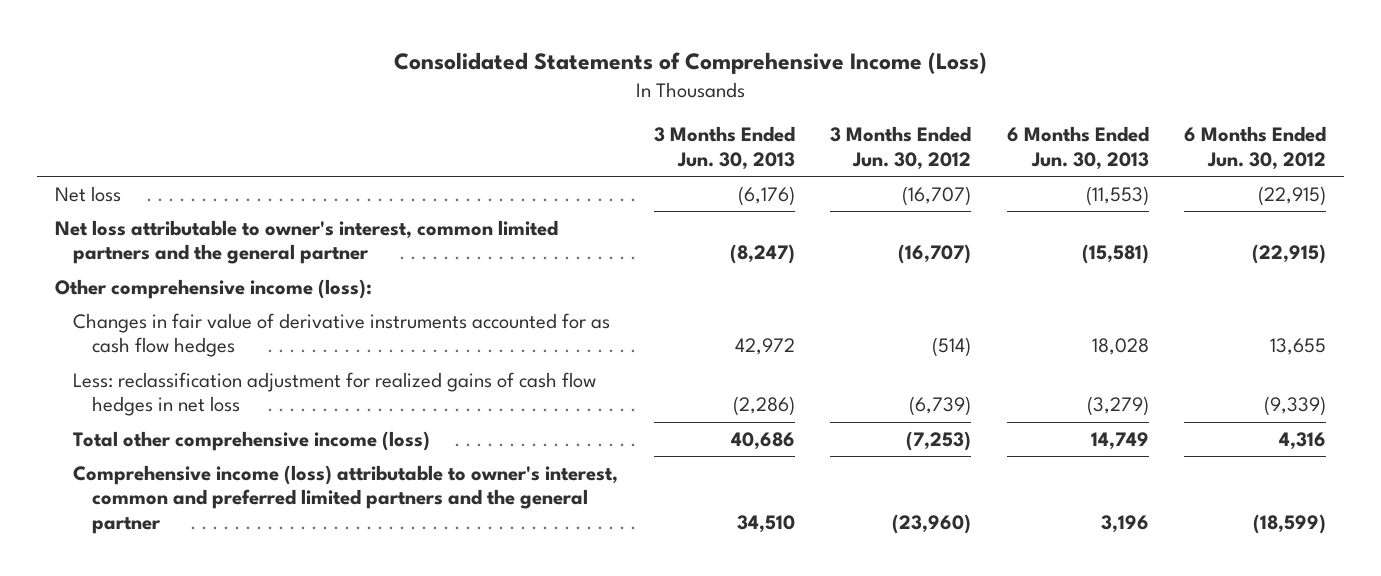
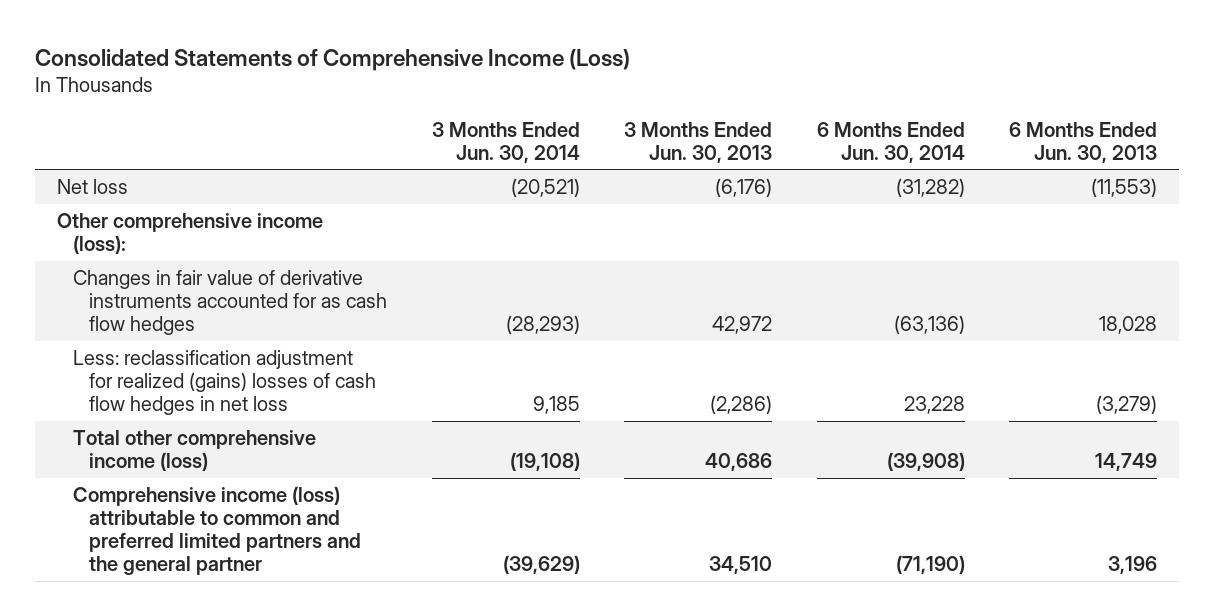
[830,126,972,170] 3 Months Ended Jun. 30, 2012 -> none
[1184,126,1327,170] 6 Months Ended Jun. 30, 2012 -> none
none -> [431,121,580,163] 3 Months Ended Jun. 30, 2014
none -> [816,121,965,163] 6 Months Ended Jun. 30, 2014
[55,219,559,265] Net loss attributable to owner's interest, common limited partners and the general partner -> none
[73,371,597,417] Less: reclassification adjustment for realized gains of cash flow hedges in net loss -> [73,350,377,416] Less: reclassification adjustment for realized (gains) losses of cash flow hedges in net loss
[73,464,619,535] Comprehensive income (loss) attributable to owner's interest, common and preferred limited partners and the general partner -> [73,486,362,576] Comprehensive income (loss) attributable to common and preferred limited partners and the general partner

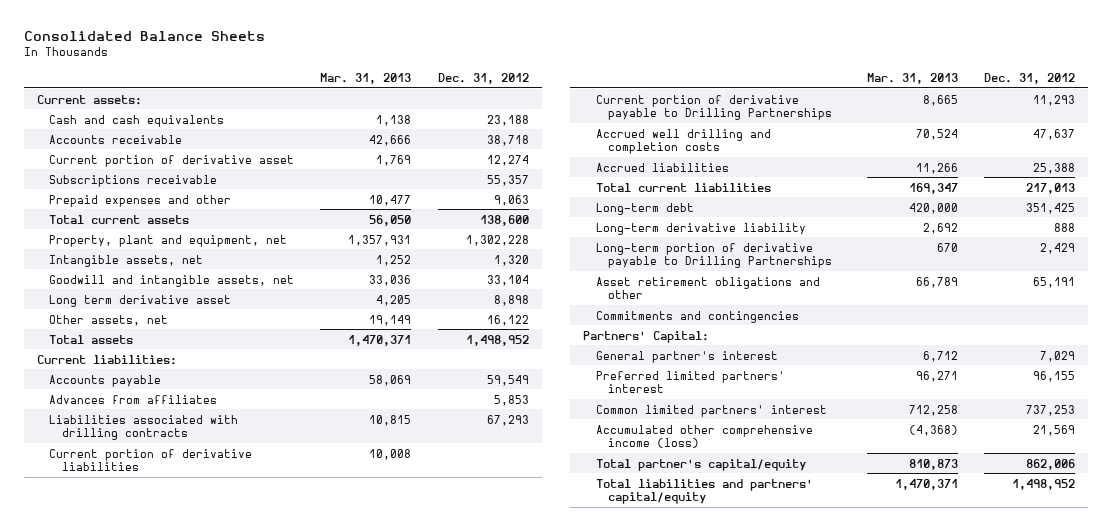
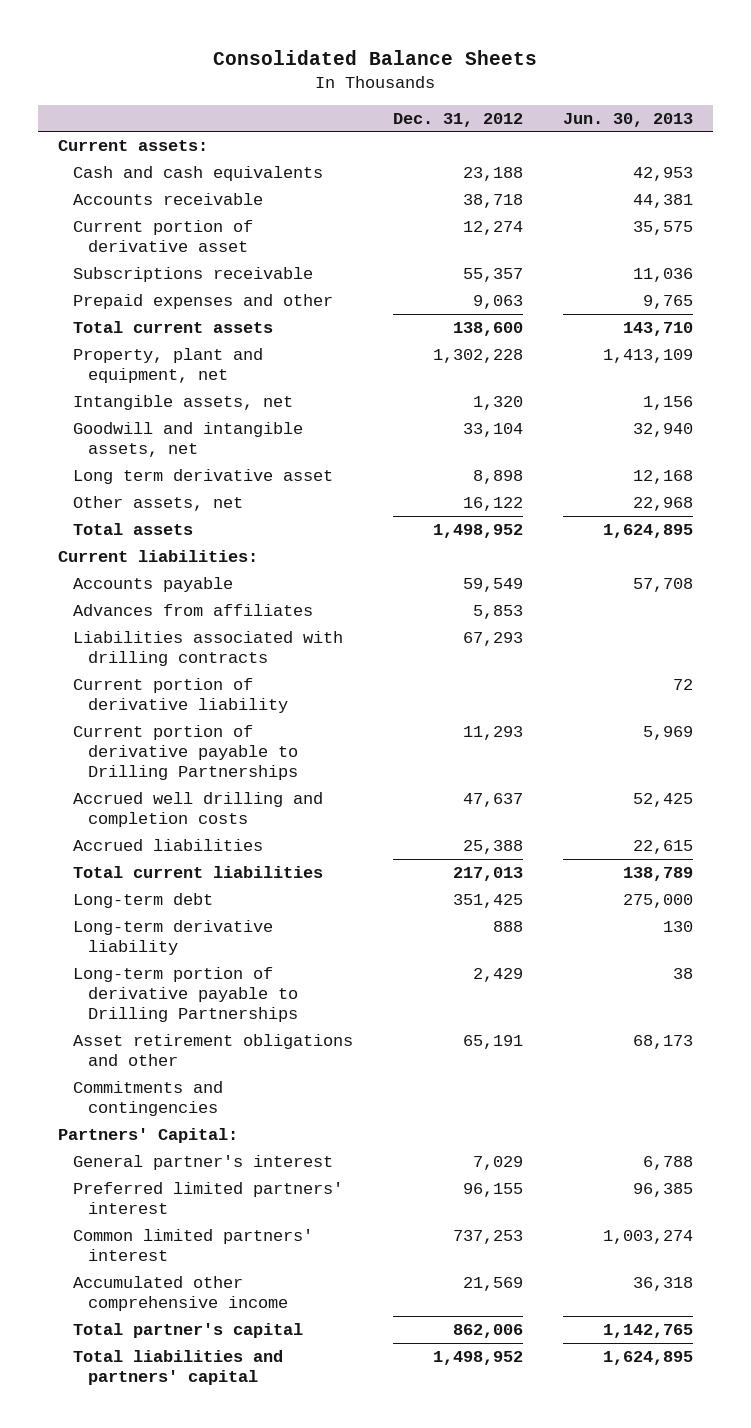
[320,72,412,84] Mar. 31, 2013 -> none
none -> [562,112,693,127] Jun. 30, 2013
[49,448,253,471] Current portion of derivative liabilities -> [72,677,288,713] Current portion of derivative liability
[595,424,813,448] Accumulated other comprehensive income (loss) -> [72,1275,288,1311] Accumulated other comprehensive income
[595,458,806,471] Total partner's capital/equity -> [72,1322,303,1338] Total partner's capital
[595,478,813,504] Total liabilities and partners' capital/equity -> [72,1349,283,1385] Total liabilities and partners' capital

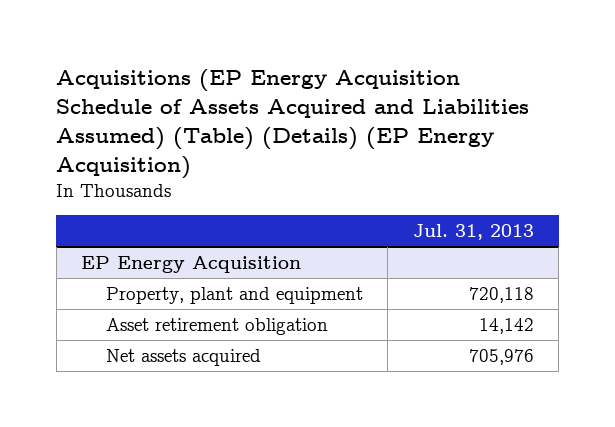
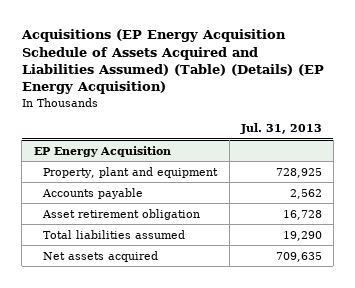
[468,286,534,303] 720,118 -> [275,167,322,178] 728,925
none -> [42,187,144,199] Accounts payable
[478,317,534,334] 14,142 -> [282,209,322,220] 16,728
none -> [43,229,186,239] Total liabilities assumed
[468,348,534,365] 705,976 -> [275,251,322,262] 709,635

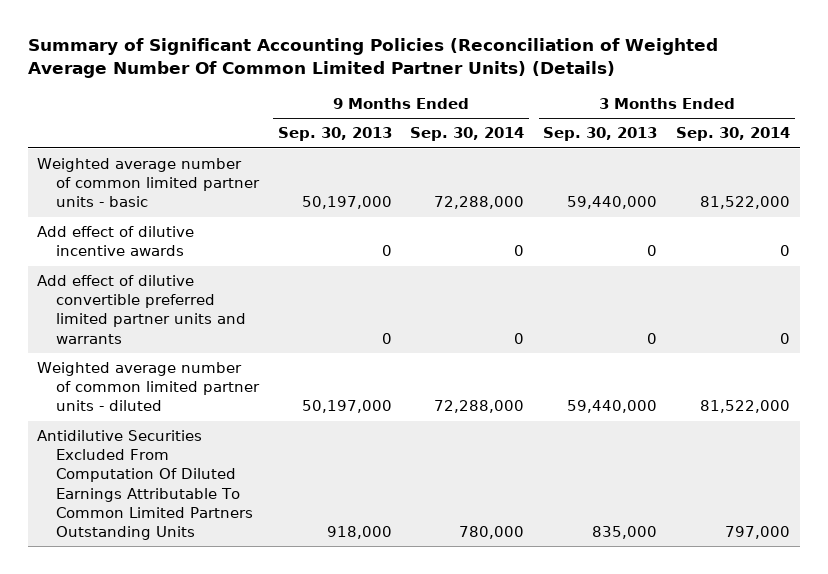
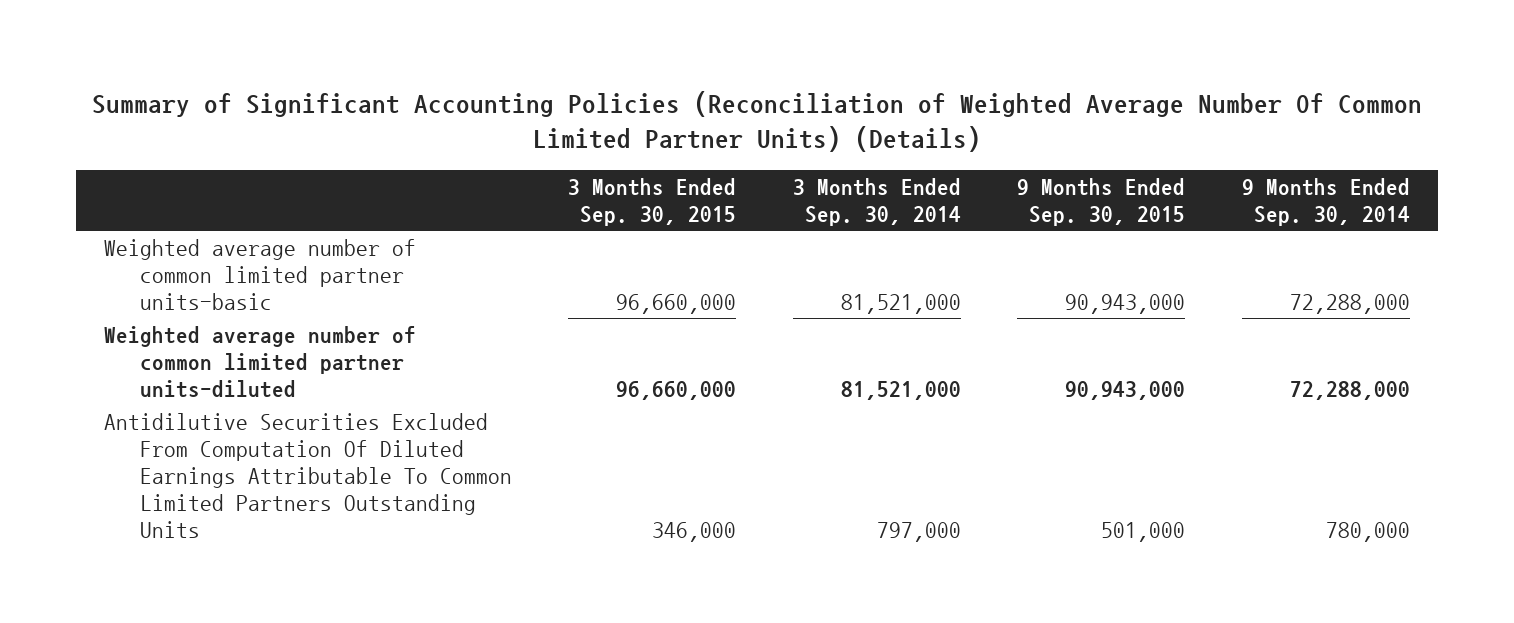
[277,127,392,142] Sep. 30, 2013 -> none
[543,127,658,142] Sep. 30, 2013 -> none
none -> [568,178,737,227] 3 Months Ended Sep. 30, 2015
none -> [1017,178,1186,227] 9 Months Ended Sep. 30, 2015
[37,226,195,257] Add effect of dilutive incentive awards -> none
[37,275,246,344] Add effect of dilutive convertible preferred limited partner units and warrants -> none
[37,158,260,208] Weighted average number of common limited partner units - basic -> [104,238,417,311] Weighted average number of common limited partner units-basic
[700,196,791,210] 81,522,000 -> [840,294,961,315] 81,521,000
[37,362,260,412] Weighted average number of common limited partner units - diluted -> [104,325,417,399] Weighted average number of common limited partner units-diluted
[700,400,791,414] 81,522,000 -> [840,381,961,401] 81,521,000

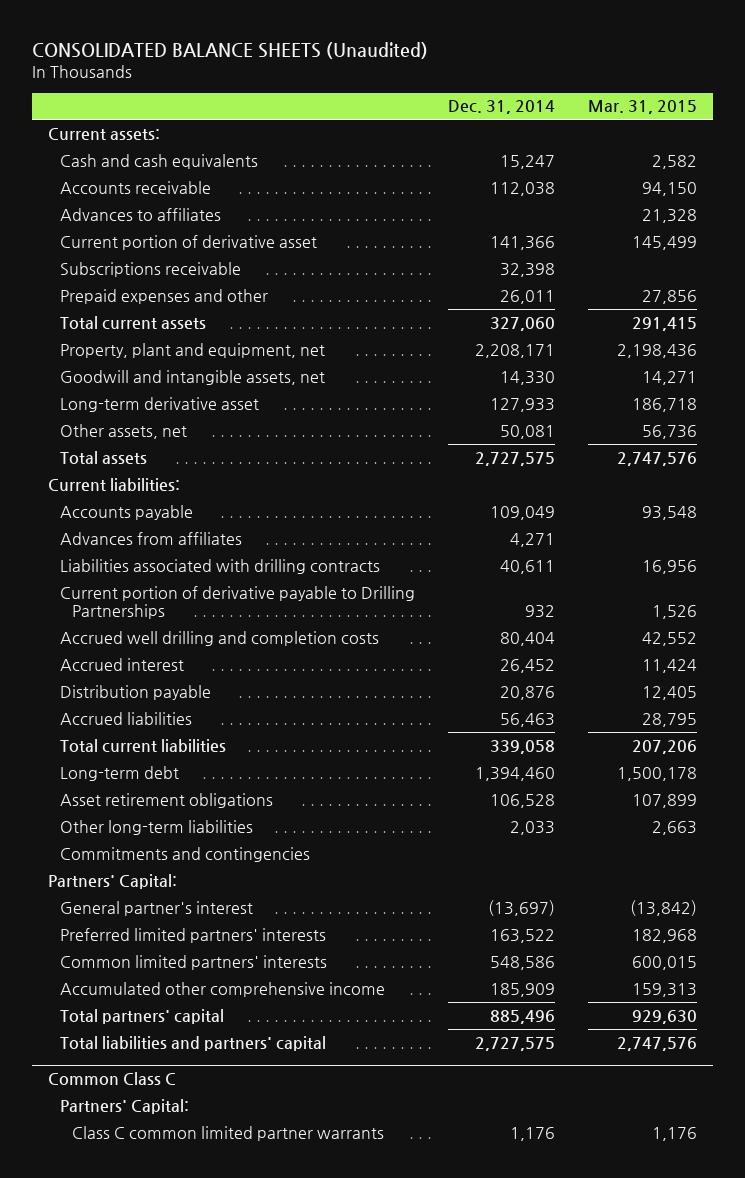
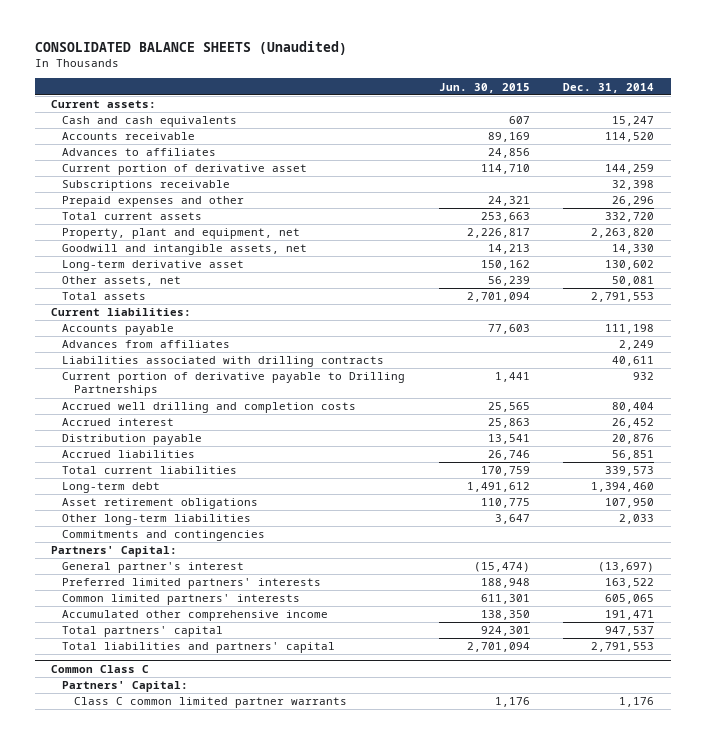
[587,100,697,115] Mar. 31, 2015 -> none
none -> [438,82,530,93] Jun. 30, 2015
[490,181,556,196] 112,038 -> [605,132,655,143] 114,520
[490,235,556,250] 141,366 -> [605,164,655,175] 144,259
[500,289,556,304] 26,011 -> [612,196,655,207] 26,296
[490,316,556,331] 327,060 -> [605,212,655,223] 332,720
[475,343,556,358] 2,208,171 -> [591,228,655,239] 2,263,820
[490,397,556,412] 127,933 -> [605,260,655,271] 130,602
[475,451,556,466] 2,727,575 -> [591,292,655,303] 2,791,553
[490,505,556,520] 109,049 -> [605,324,655,335] 111,198
[510,532,556,547] 4,271 -> [619,340,655,351] 2,249
[500,712,556,727] 56,463 -> [612,450,655,461] 56,851
[490,739,556,754] 339,058 -> [605,466,655,477] 339,573
[490,793,556,808] 106,528 -> [605,498,655,509] 107,950
[490,955,556,970] 548,586 -> [605,594,655,605] 605,065
[490,982,556,997] 185,909 -> [605,610,655,621] 191,471
[490,1009,556,1024] 885,496 -> [605,626,655,637] 947,537
[475,1036,556,1051] 2,727,575 -> [591,642,655,653] 2,791,553

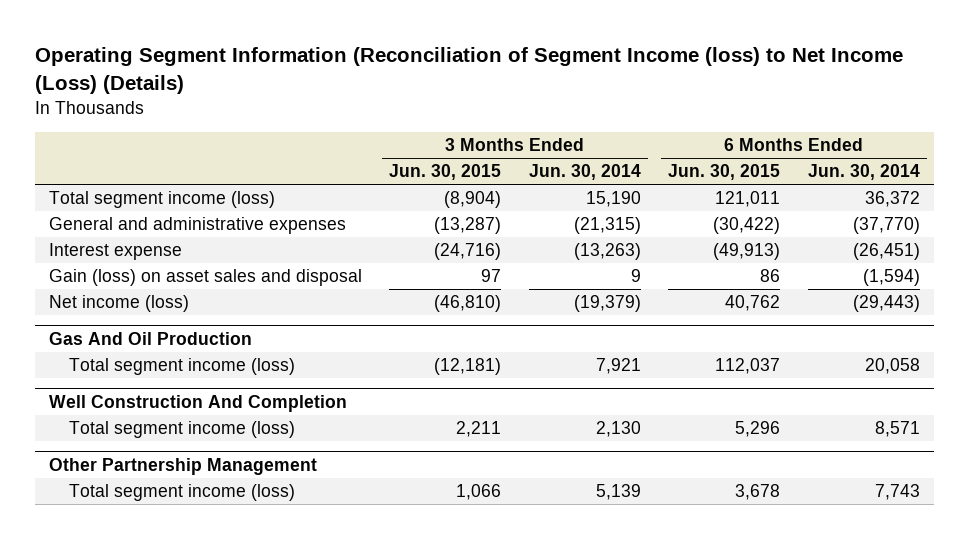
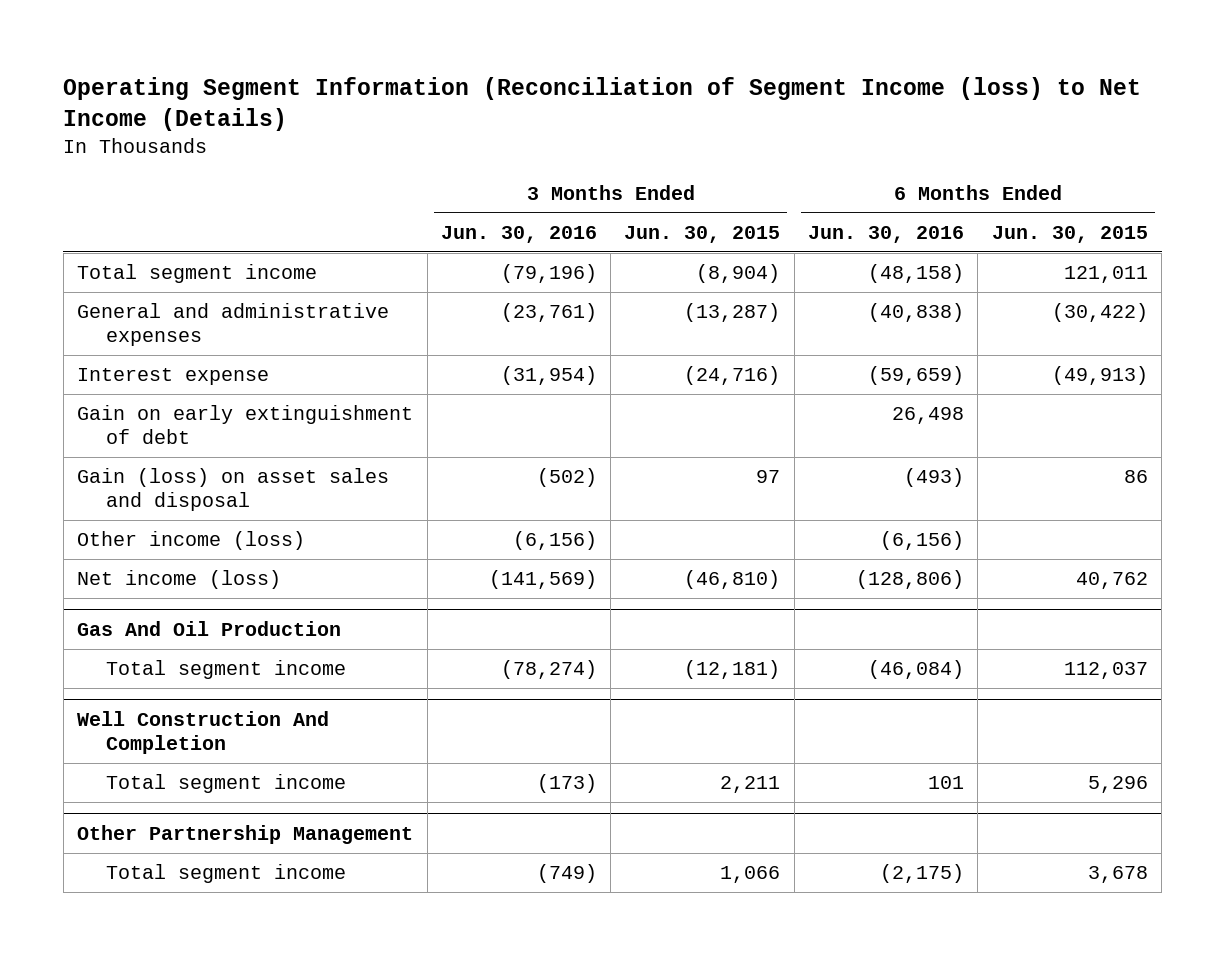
[34,47,903,95] Operating Segment Information (Reconciliation of Segment Income (loss) to Net Income (Loss) (Details) -> [63,76,1142,132] Operating Segment Information (Reconciliation of Segment Income (loss) to Net Income (Details)
[528,164,641,181] Jun. 30, 2014 -> none
[807,164,920,181] Jun. 30, 2014 -> none
none -> [440,225,597,243] Jun. 30, 2016
none -> [808,225,965,243] Jun. 30, 2016
[48,191,275,209] Total segment income (loss) -> [77,264,318,284] Total segment income
none -> [77,405,414,445] Gain on early extinguishment of debt
none -> [77,531,306,551] Other income (loss)
[69,358,296,376] Total segment income (loss) -> [105,660,346,680] Total segment income
[69,421,296,439] Total segment income (loss) -> [105,774,346,794] Total segment income
[69,484,296,502] Total segment income (loss) -> [105,864,346,884] Total segment income

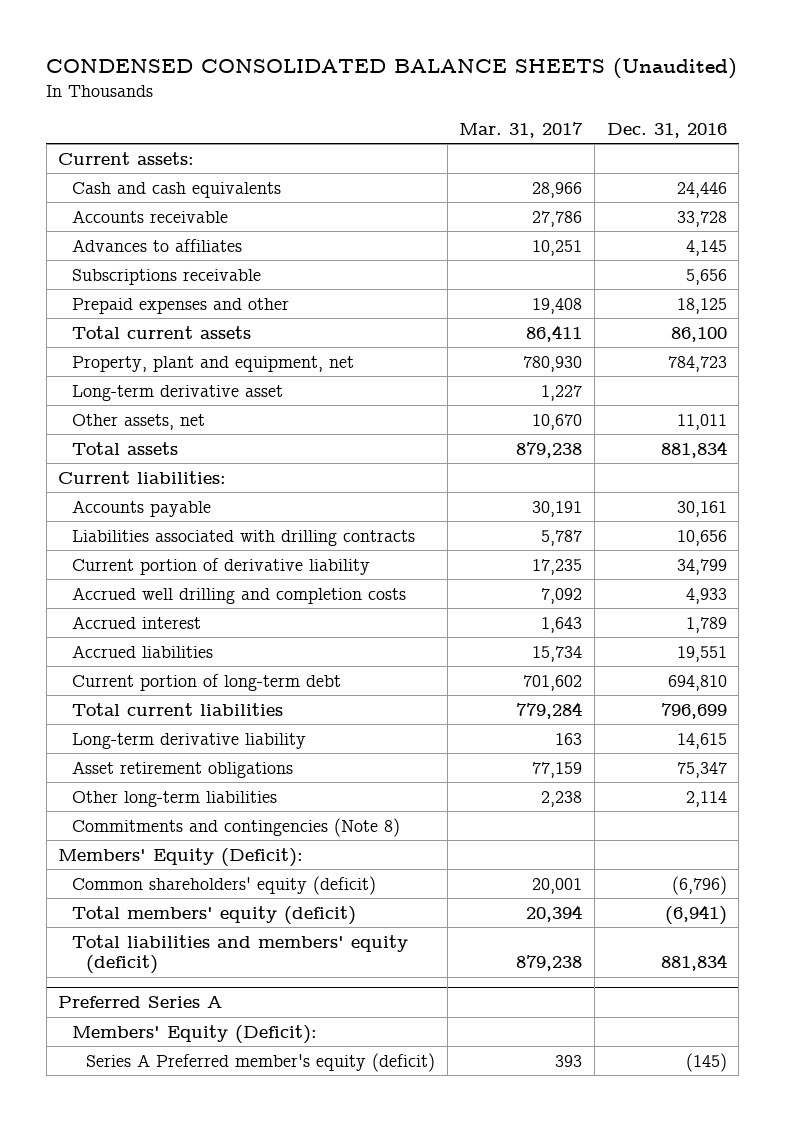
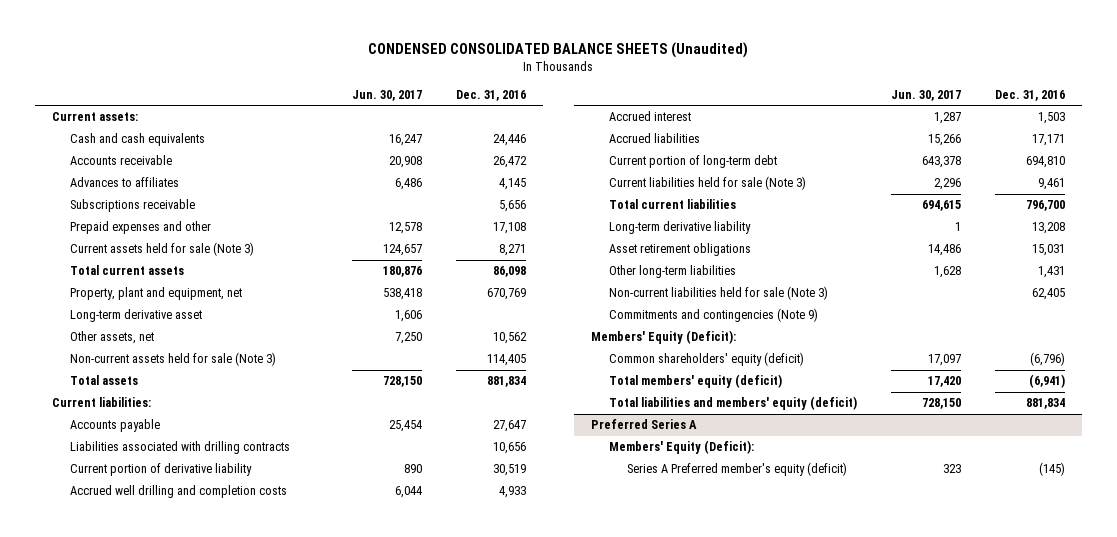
[459,121,584,138] Mar. 31, 2017 -> none
none -> [351,89,422,101] Jun. 30, 2017
[676,210,727,227] 33,728 -> [492,156,527,169] 26,472
[676,297,727,314] 18,125 -> [492,222,526,235] 17,108
none -> [70,242,255,257] Current assets held for sale (Note 3)
[670,326,727,342] 86,100 -> [492,266,526,278] 86,098
[667,355,727,372] 784,723 -> [486,288,526,301] 670,769
[676,413,727,430] 11,011 -> [492,332,527,345] 10,562
none -> [70,352,277,367] Non-current assets held for sale (Note 3)
[676,500,727,517] 30,161 -> [492,420,526,433] 27,647
[676,558,727,575] 34,799 -> [492,464,526,477] 30,519
[685,616,727,633] 1,789 -> [1037,112,1065,125] 1,503
[676,645,727,662] 19,551 -> [1031,134,1065,147] 17,171
none -> [608,176,806,191] Current liabilities held for sale (Note 3)
[660,702,727,719] 796,699 -> [1025,200,1065,212] 796,700
[676,732,727,749] 14,615 -> [1031,222,1065,235] 13,208
[676,761,727,778] 75,347 -> [1031,244,1065,257] 15,031
[685,790,727,807] 2,114 -> [1037,266,1065,279] 1,431
none -> [608,286,828,301] Non-current liabilities held for sale (Note 3)
[72,817,401,837] Commitments and contingencies (Note 8) -> [608,308,818,323] Commitments and contingencies (Note 9)

